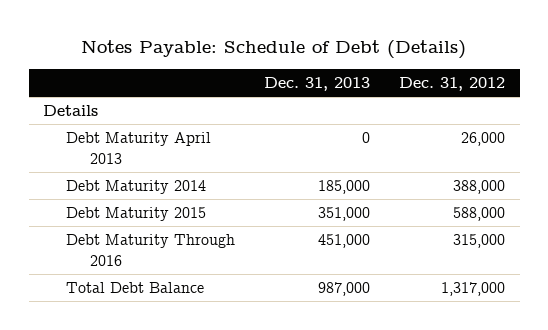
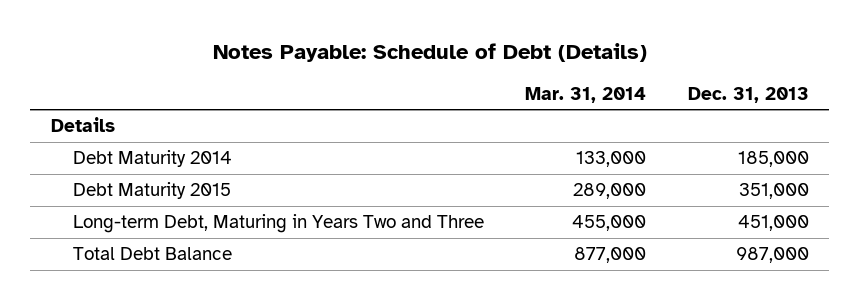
[399,77,506,92] Dec. 31, 2012 -> none
none -> [525,86,647,103] Mar. 31, 2014
[66,132,212,164] Debt Maturity April 2013 -> none
[66,234,236,266] Debt Maturity Through 2016 -> [72,214,484,234] Long-term Debt, Maturing in Years Two and Three

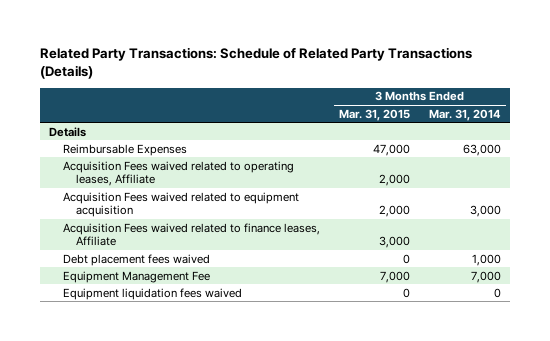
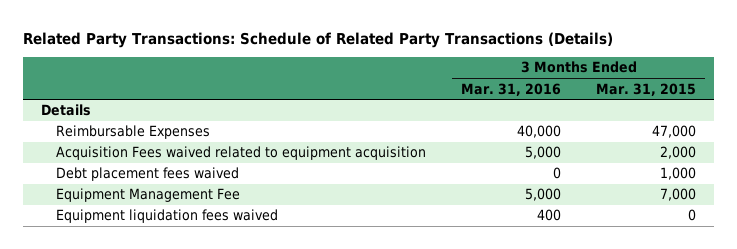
[428,108,501,121] Mar. 31, 2014 -> none
none -> [461,82,562,96] Mar. 31, 2016
[62,160,294,187] Acquisition Fees waived related to operating leases, Affiliate -> none
[62,222,320,247] Acquisition Fees waived related to finance leases, Affiliate -> none
[402,253,410,264] 0 -> [660,167,697,181] 1,000

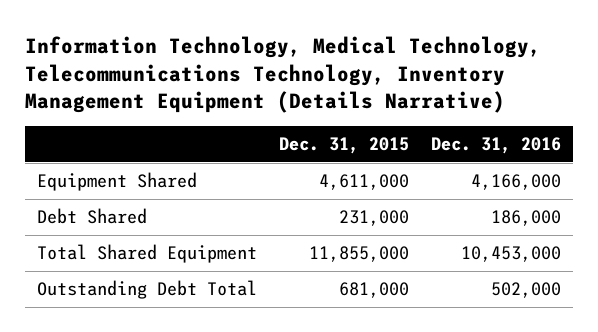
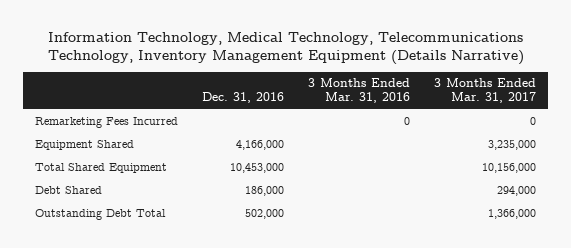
[279,137,410,155] Dec. 31, 2015 -> none
none -> [308,77,411,104] 3 Months Ended Mar. 31, 2016
none -> [434,77,537,104] 3 Months Ended Mar. 31, 2017
none -> [35,117,179,129] Remarketing Fees Incurred
[36,208,147,225] Debt Shared -> [35,186,103,195] Debt Shared

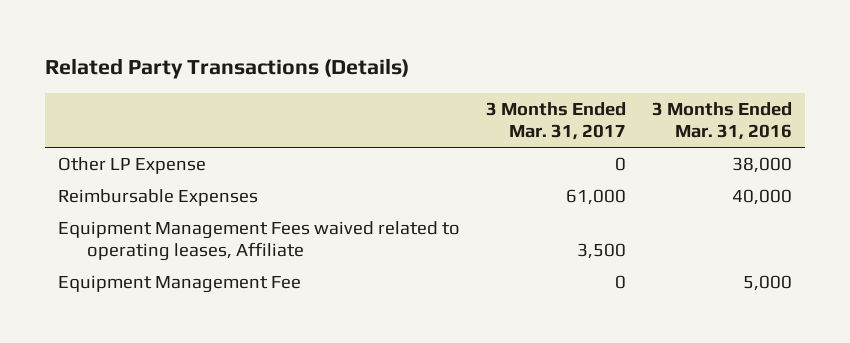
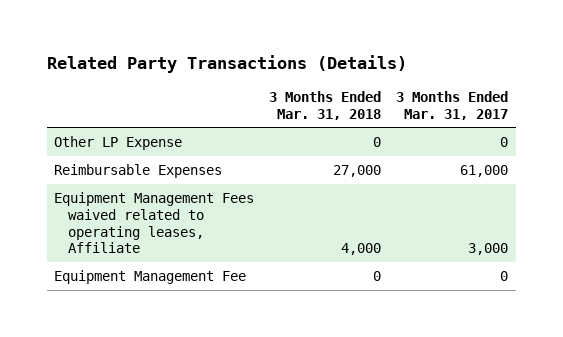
[652,102,793,141] 3 Months Ended Mar. 31, 2016 -> none
none -> [269,91,382,120] 3 Months Ended Mar. 31, 2018
[577,243,627,260] 3,500 -> [468,243,509,256] 3,000

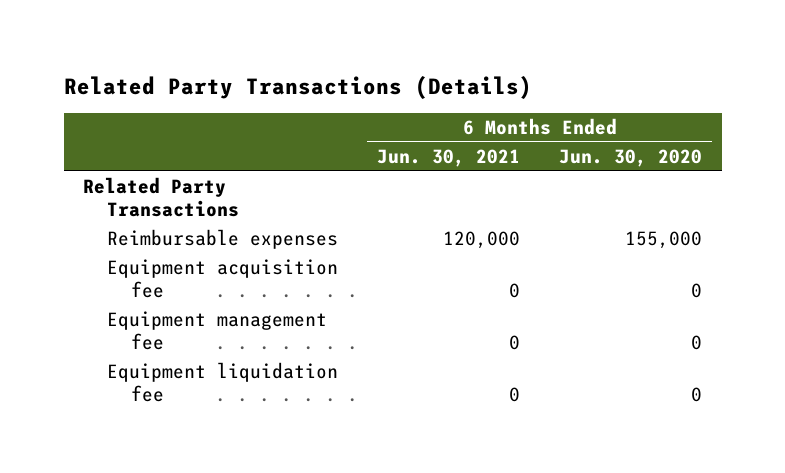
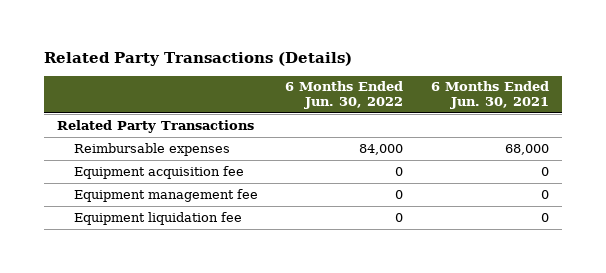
[559,149,703,168] Jun. 30, 2020 -> none
none -> [285,81,404,109] 6 Months Ended Jun. 30, 2022
[443,231,521,250] 120,000 -> [504,143,549,155] 68,000

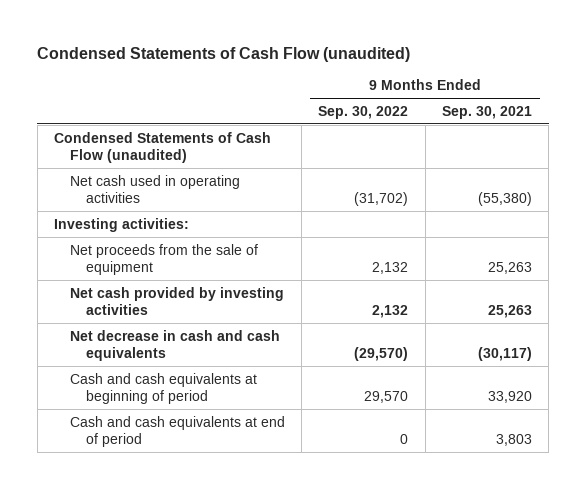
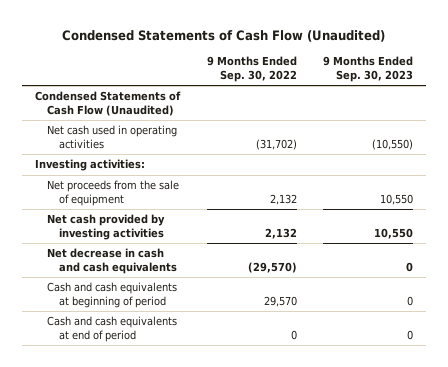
[37,46,411,62] Condensed Statements of Cash Flow (unaudited) -> [62,29,386,42] Condensed Statements of Cash Flow (Unaudited)
[441,105,532,119] Sep. 30, 2021 -> none
none -> [322,56,413,82] 9 Months Ended Sep. 30, 2023
[53,131,271,164] Condensed Statements of Cash Flow (unaudited) -> [35,91,182,116] Condensed Statements of Cash Flow (Unaudited)

